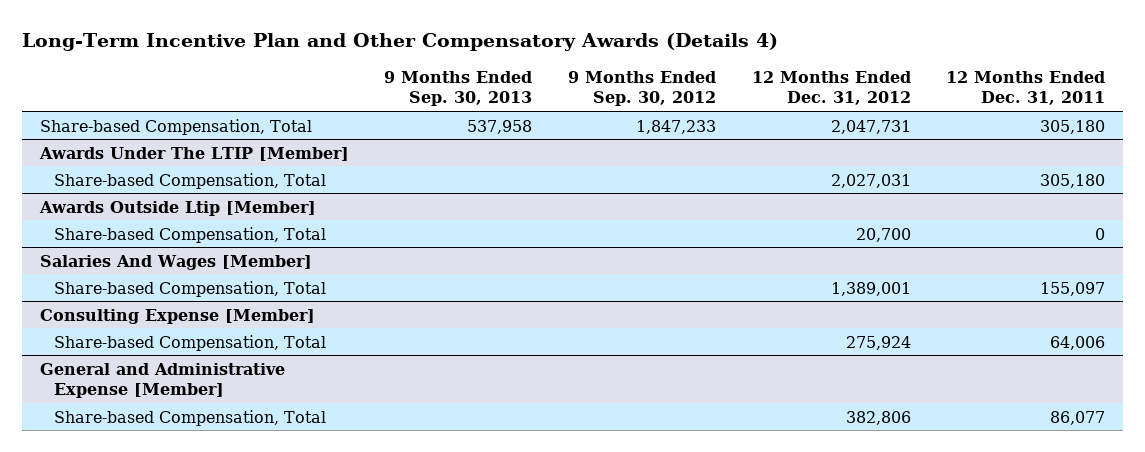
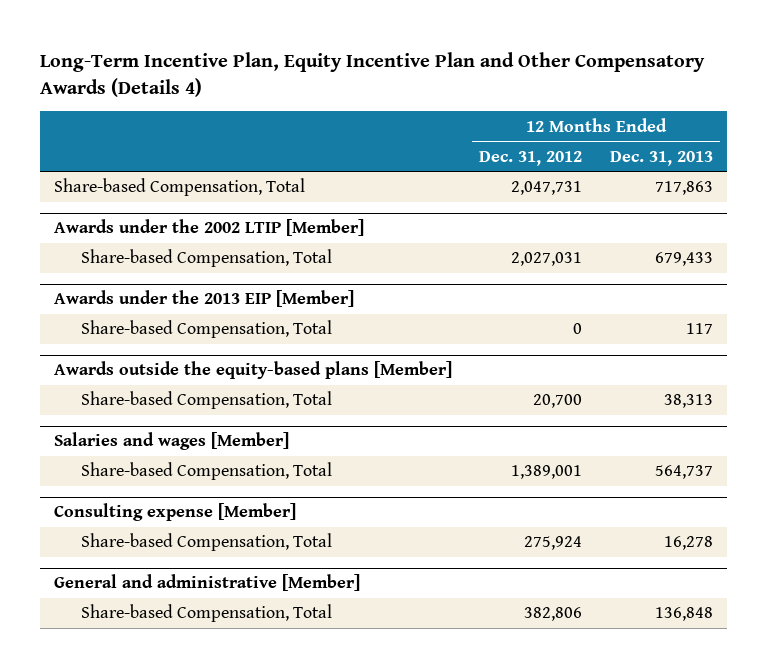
[22,33,779,52] Long-Term Incentive Plan and Other Compensatory Awards (Details 4) -> [39,51,705,97] Long-Term Incentive Plan, Equity Incentive Plan and Other Compensatory Awards (Details 4)
[384,71,533,107] 9 Months Ended Sep. 30, 2013 -> none
[568,71,717,107] 9 Months Ended Sep. 30, 2012 -> none
[946,71,1106,106] 12 Months Ended Dec. 31, 2011 -> none
none -> [609,150,713,166] Dec. 31, 2013
[38,146,349,161] Awards Under The LTIP [Member] -> [53,219,364,237] Awards under the 2002 LTIP [Member]
[38,200,316,216] Awards Outside Ltip [Member] -> none
none -> [53,290,354,308] Awards under the 2013 EIP [Member]
none -> [81,320,333,339] Share-based Compensation, Total
none -> [53,361,452,380] Awards outside the equity-based plans [Member]
[39,254,312,270] Salaries And Wages [Member] -> [53,432,289,451] Salaries and wages [Member]
[39,308,315,324] Consulting Expense [Member] -> [53,503,296,522] Consulting expense [Member]
[39,362,285,398] General and Administrative Expense [Member] -> [53,574,360,592] General and administrative [Member]

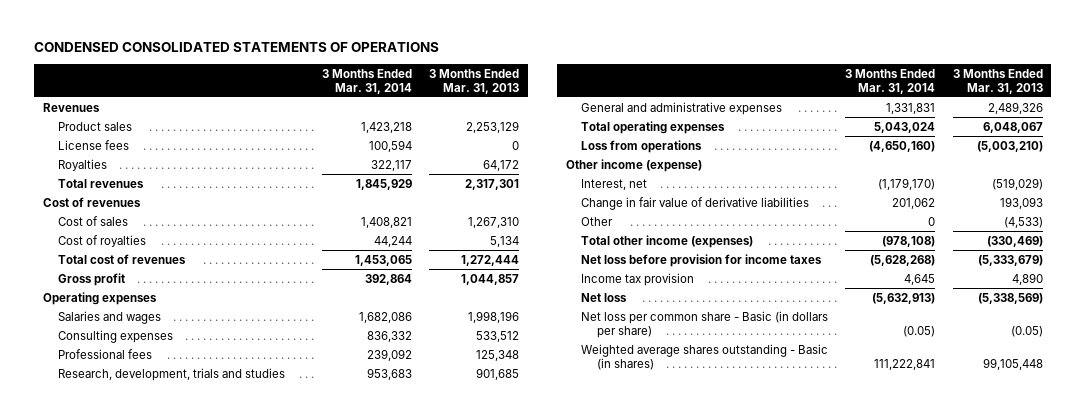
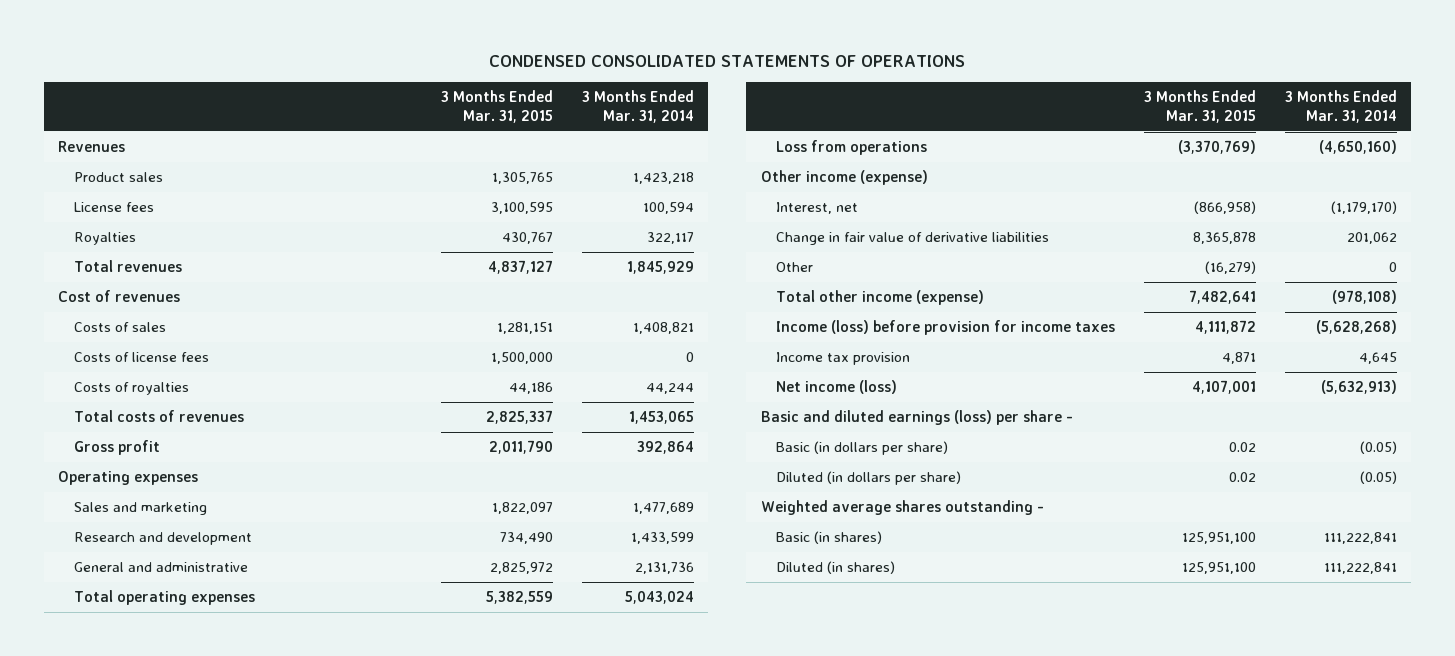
[429,68,520,94] 3 Months Ended Mar. 31, 2013 -> none
none -> [441,90,554,123] 3 Months Ended Mar. 31, 2015
[58,215,129,226] Cost of sales -> [73,322,166,333] Costs of sales
none -> [73,352,209,363] Costs of license fees
[58,234,147,247] Cost of royalties -> [73,382,189,396] Costs of royalties
[58,253,187,264] Total cost of revenues -> [73,410,244,423] Total costs of revenues
[58,310,162,324] Salaries and wages -> none
[58,329,174,343] Consulting expenses -> none
[58,348,153,359] Professional fees -> none
none -> [73,502,207,516] Sales and marketing
[58,367,286,381] Research, development, trials and studies -> [73,532,252,546] Research and development
[367,367,413,380] 953,683 -> [631,532,695,545] 1,433,599
[581,101,783,115] General and administrative expenses -> [73,562,248,573] General and administrative
[886,102,936,114] 1,331,831 -> [635,562,695,575] 2,131,736
[581,234,754,248] Total other income (expenses) -> [776,290,985,306] Total other income (expense)
[581,253,823,267] Net loss before provision for income taxes -> [776,320,1116,336] Income (loss) before provision for income taxes
[581,292,628,302] Net loss -> [776,380,898,395] Net income (loss)
none -> [760,410,1073,426] Basic and diluted earnings (loss) per share -
[581,310,829,338] Net loss per common share - Basic (in dollars per share) -> [776,441,949,456] Basic (in dollars per share)
none -> [776,471,962,486] Diluted (in dollars per share)
none -> [760,500,1044,516] Weighted average shares outstanding -
[581,343,829,370] Weighted average shares outstanding - Basic (in shares) -> [776,531,883,545] Basic (in shares)
none -> [776,561,896,575] Diluted (in shares)

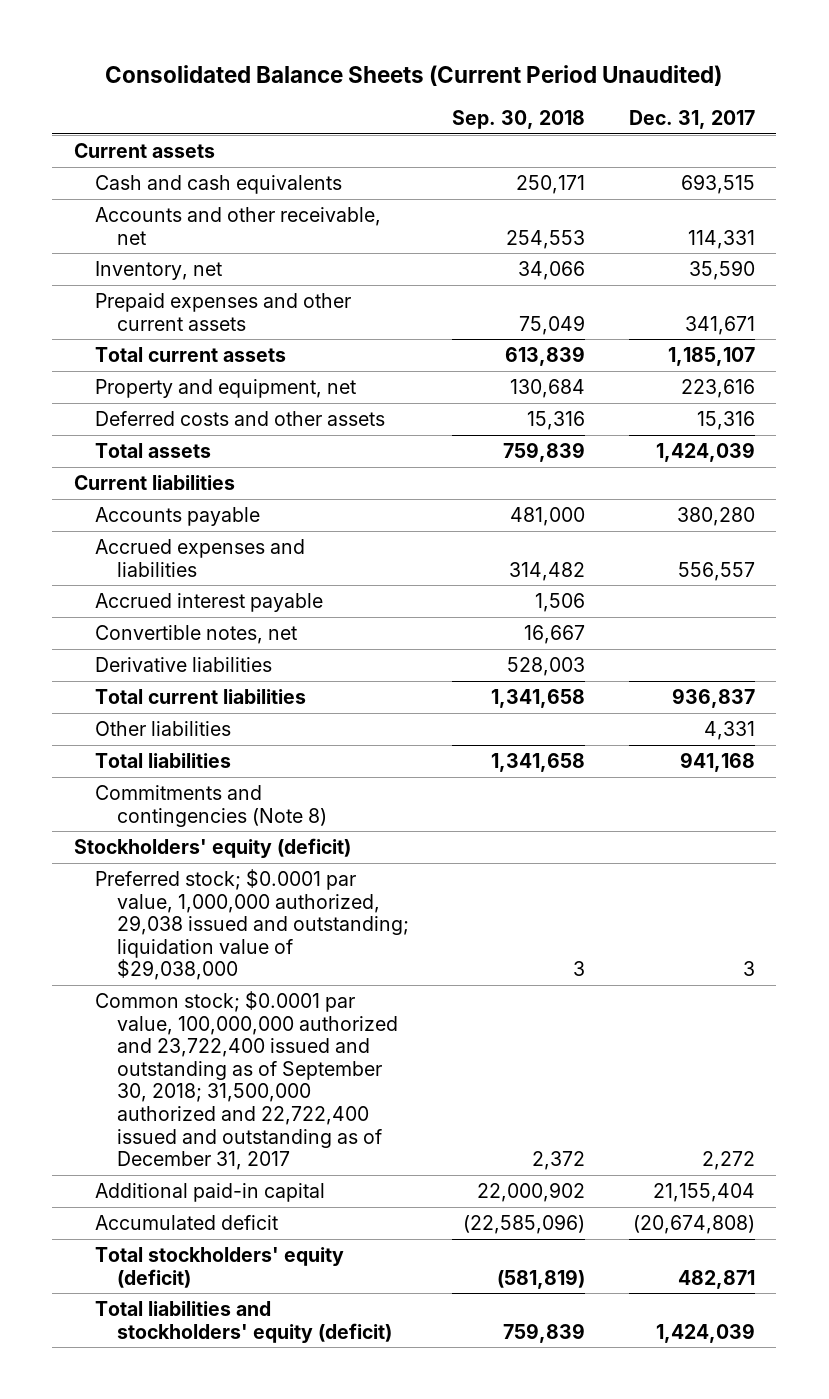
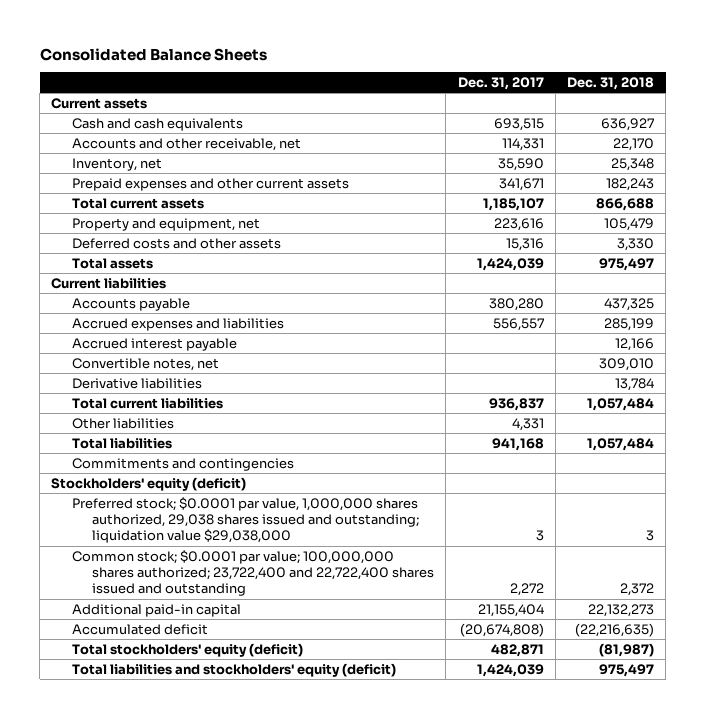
[105,64,723,86] Consolidated Balance Sheets (Current Period Unaudited) -> [39,47,267,61] Consolidated Balance Sheets
[452,110,586,130] Sep. 30, 2018 -> none
none -> [567,76,655,90] Dec. 31, 2018
[95,784,327,827] Commitments and contingencies (Note 8) -> [71,457,294,471] Commitments and contingencies
[95,868,409,981] Preferred stock; $0.0001 par value, 1,000,000 authorized, 29,038 issued and outstanding; liquidation value of $29,038,000 -> [71,496,420,544] Preferred stock; $0.0001 par value, 1,000,000 shares authorized, 29,038 shares issued and outstanding; liquidation value $29,038,000
[95,990,398,1171] Common stock; $0.0001 par value, 100,000,000 authorized and 23,722,400 issued and outstanding as of September 30, 2018; 31,500,000 authorized and 22,722,400 issued and outstanding as of December 31, 2017 -> [71,549,435,597] Common stock; $0.0001 par value; 100,000,000 shares authorized; 23,722,400 and 22,722,400 shares issued and outstanding

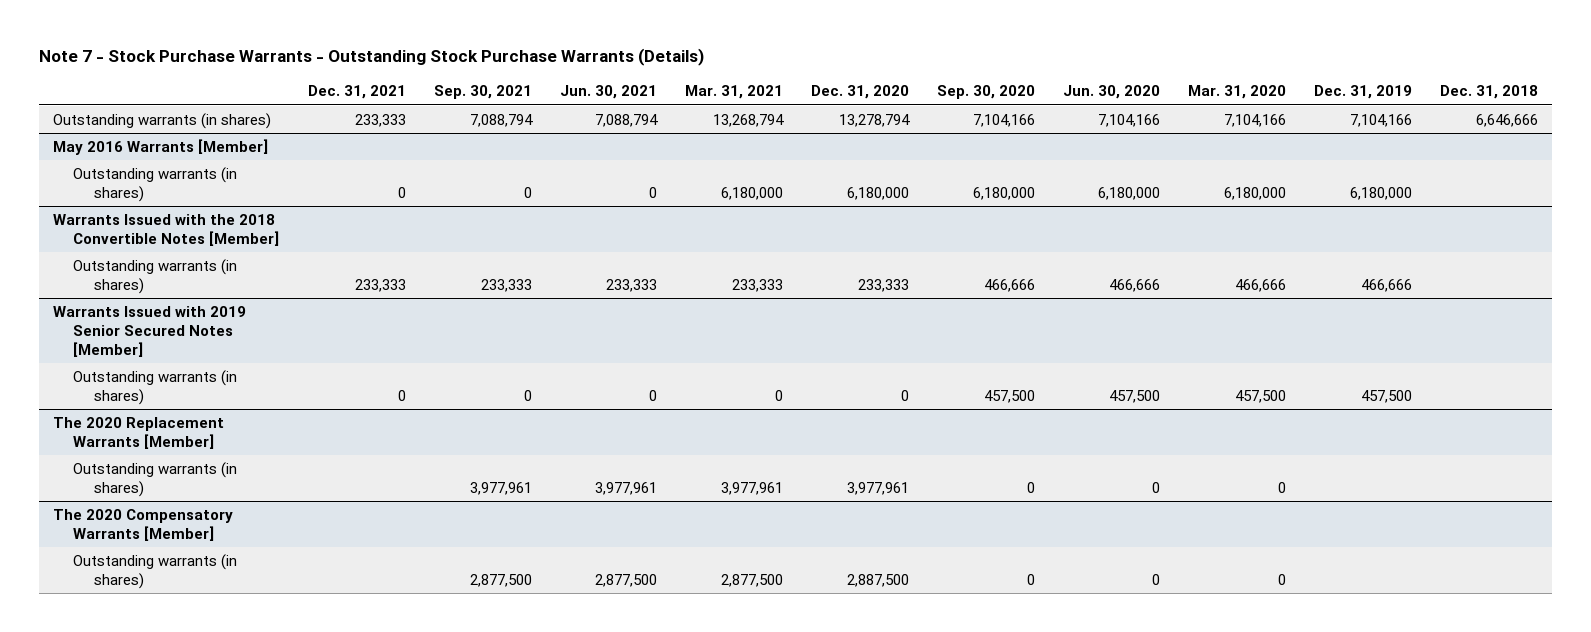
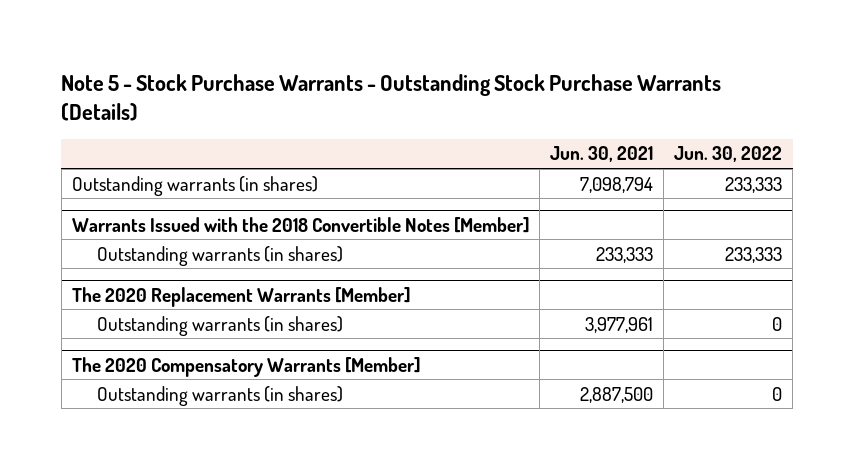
[39,48,705,67] Note 7 - Stock Purchase Warrants - Outstanding Stock Purchase Warrants (Details) -> [61,73,722,121] Note 5 - Stock Purchase Warrants - Outstanding Stock Purchase Warrants (Details)
[307,85,406,100] Dec. 31, 2021 -> none
[433,85,532,100] Sep. 30, 2021 -> none
[684,85,783,100] Mar. 31, 2021 -> none
[810,85,909,100] Dec. 31, 2020 -> none
[936,85,1035,100] Sep. 30, 2020 -> none
[1062,85,1160,100] Jun. 30, 2020 -> none
[1188,85,1287,100] Mar. 31, 2020 -> none
[1314,85,1413,100] Dec. 31, 2019 -> none
[1440,85,1539,100] Dec. 31, 2018 -> none
none -> [674,146,783,163] Jun. 30, 2022
[53,139,269,156] May 2016 Warrants [Member] -> none
[73,167,238,203] Outstanding warrants (in shares) -> none
[594,114,658,128] 7,088,794 -> [580,176,654,193] 7,098,794
[53,306,247,357] Warrants Issued with 2019 Senior Secured Notes [Member] -> none
[73,370,238,406] Outstanding warrants (in shares) -> none
[594,574,657,588] 2,877,500 -> [580,386,654,403] 2,887,500

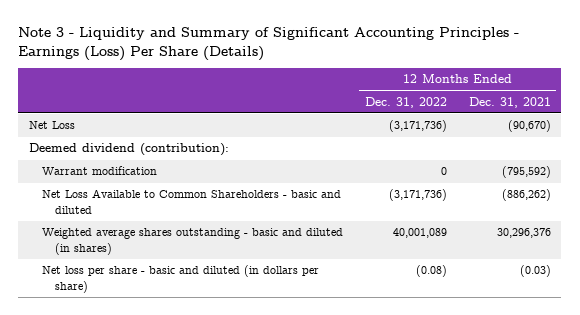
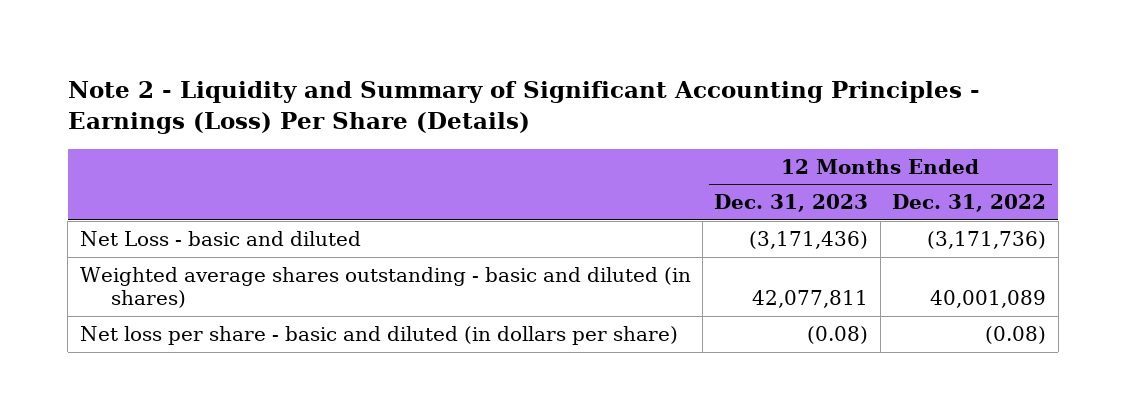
[18,26,520,61] Note 3 - Liquidity and Summary of Significant Accounting Principles - Earnings (Loss) Per Share (Details) -> [67,81,980,134] Note 2 - Liquidity and Summary of Significant Accounting Principles - Earnings (Loss) Per Share (Details)
[468,96,551,108] Dec. 31, 2021 -> none
none -> [714,194,869,213] Dec. 31, 2023
[29,143,230,157] Deemed dividend (contribution): -> none
[42,166,158,176] Warrant modification -> none
[42,189,342,215] Net Loss Available to Common Shareholders - basic and diluted -> none
[29,121,76,130] Net Loss -> [79,231,361,247] Net Loss - basic and diluted

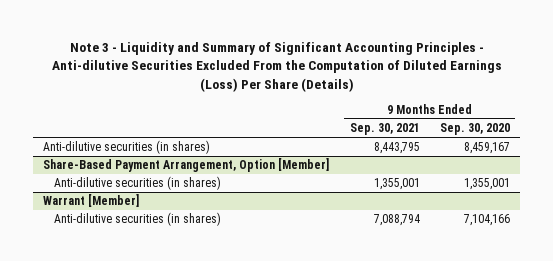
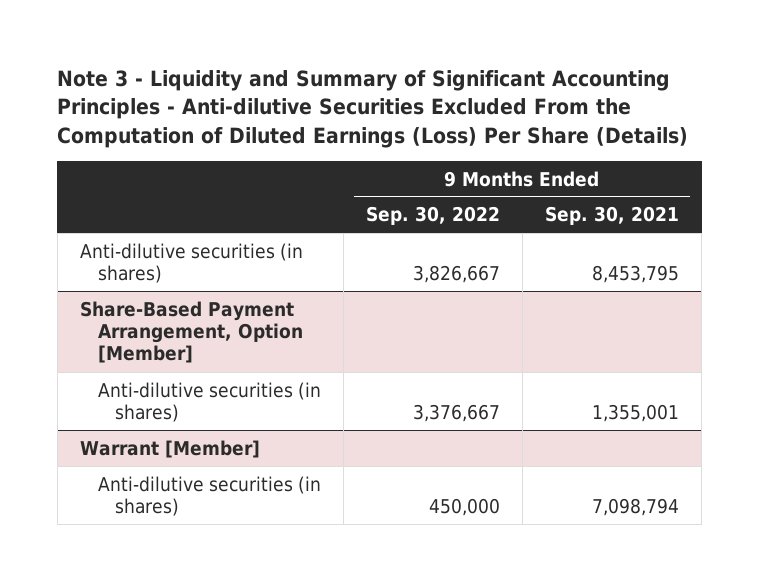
[439,123,510,136] Sep. 30, 2020 -> none
none -> [365,206,500,226] Sep. 30, 2022
[373,142,420,155] 8,443,795 -> [591,264,679,283] 8,453,795
[373,214,420,227] 7,088,794 -> [591,497,679,516] 7,098,794

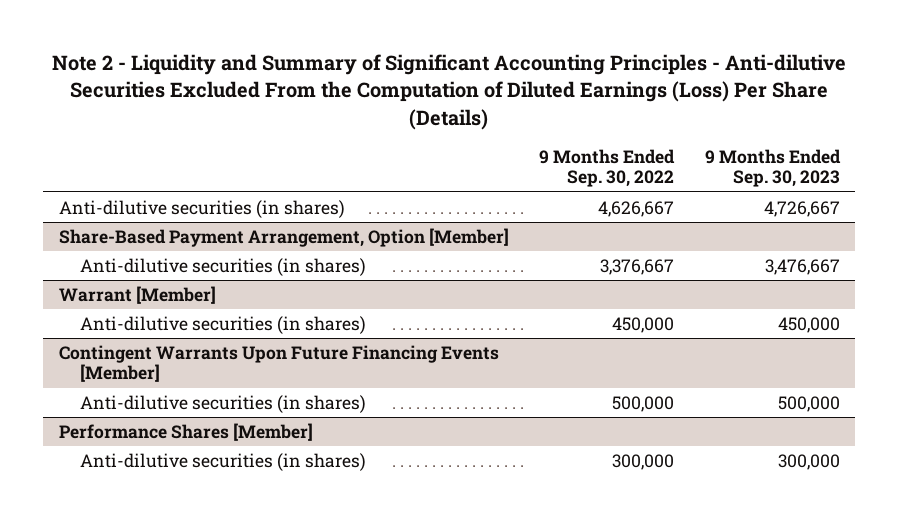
[57,69,689,148] Note 3 - Liquidity and Summary of Significant Accounting Principles - Anti-dilutive Securities Excluded From the Computation of Diluted Earnings (Loss) Per Share (Details) -> [52,54,847,130] Note 2 - Liquidity and Summary of Significant Accounting Principles - Anti-dilutive Securities Excluded From the Computation of Diluted Earnings (Loss) Per Share (Details)
[544,206,679,226] Sep. 30, 2021 -> none
none -> [704,148,841,188] 9 Months Ended Sep. 30, 2023
[412,264,500,283] 3,826,667 -> [598,200,675,217] 4,626,667
none -> [58,344,499,383] Contingent Warrants Upon Future Financing Events [Member]
none -> [80,394,367,413] Anti-dilutive securities (in shares)
none -> [58,422,313,441] Performance Shares [Member]
none -> [80,452,367,471] Anti-dilutive securities (in shares)

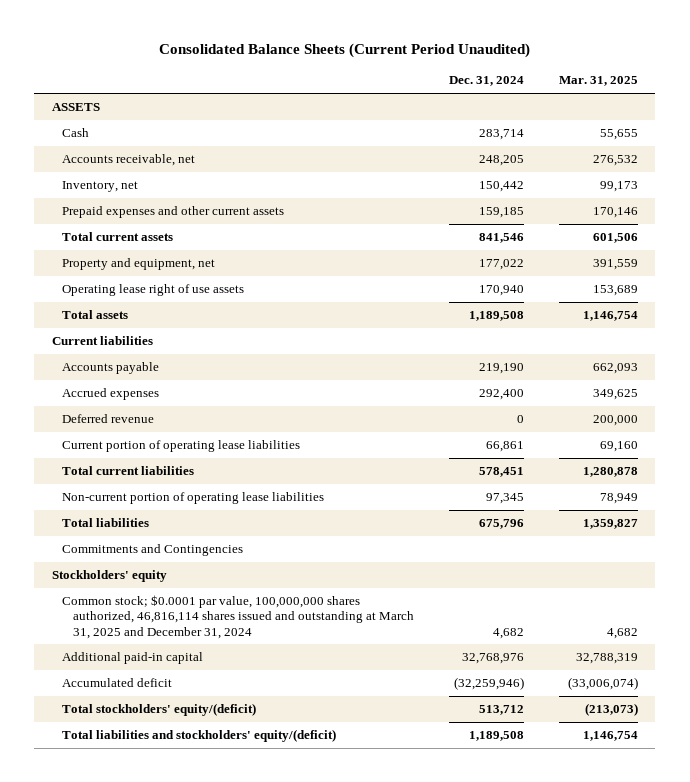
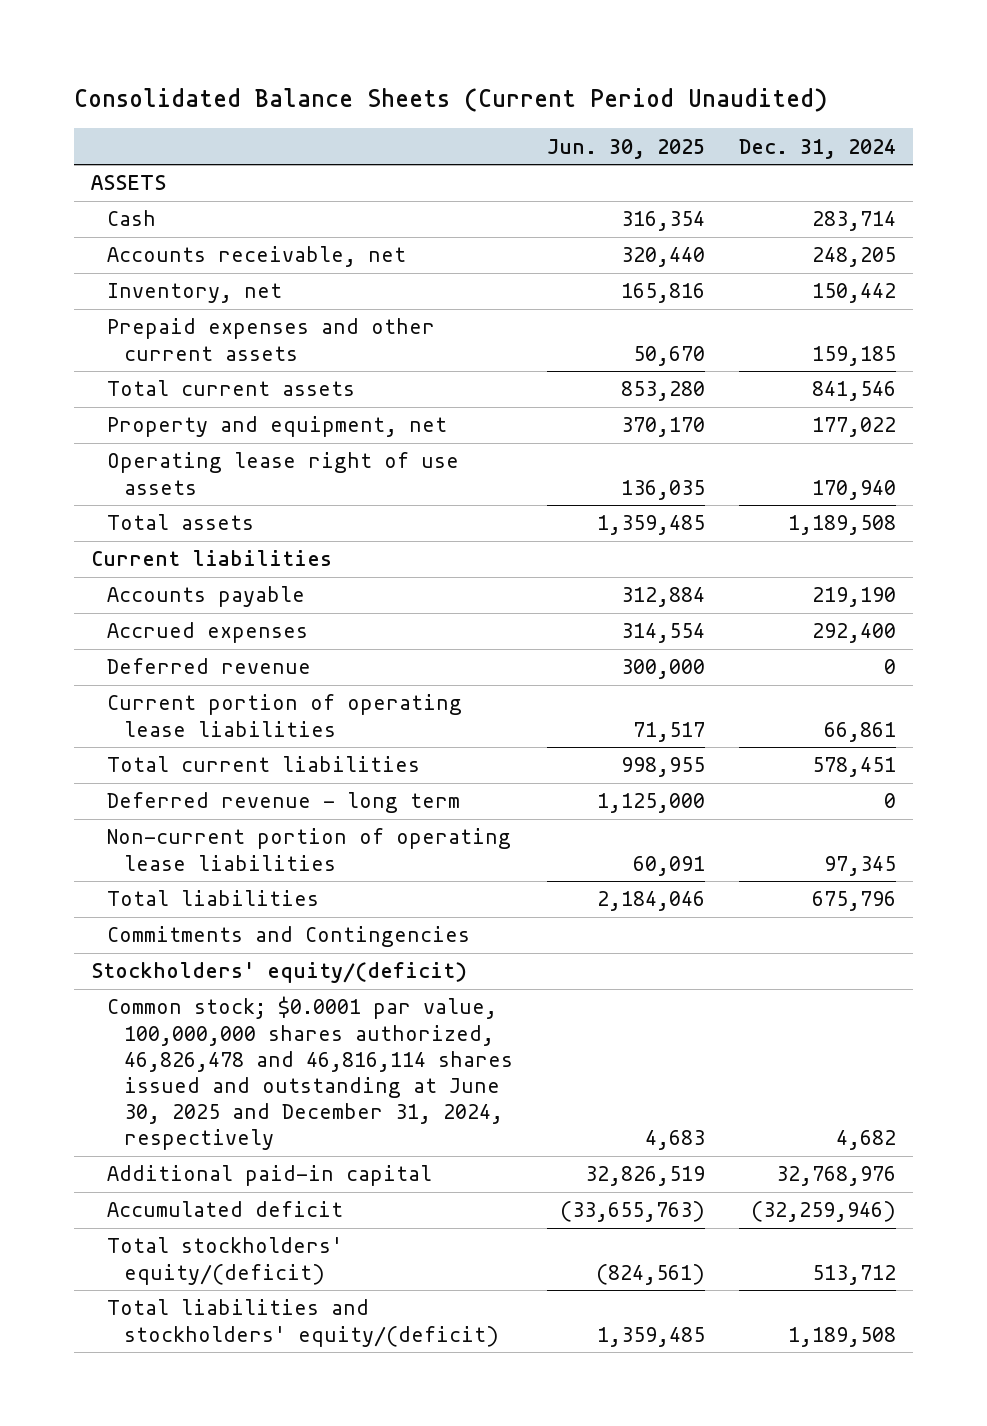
[558,76,638,87] Mar. 31, 2025 -> none
none -> [547,138,706,159] Jun. 30, 2025
none -> [107,792,461,814] Deferred revenue - long term
[51,570,167,583] Stockholders' equity -> [90,962,467,984] Stockholders' equity/(deficit)
[62,595,414,639] Common stock; $0.0001 par value, 100,000,000 shares authorized, 46,816,114 shares issued and outstanding at March 31, 2025 and December 31, 2024 -> [107,996,514,1151] Common stock; $0.0001 par value, 100,000,000 shares authorized, 46,826,478 and 46,816,114 shares issued and outstanding at June 30, 2025 and December 31, 2024, respectively

